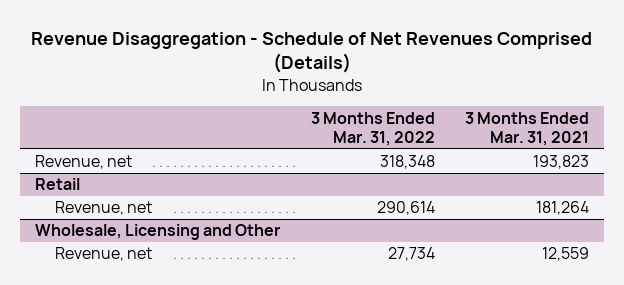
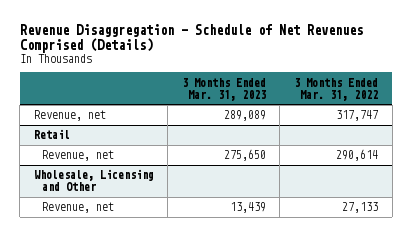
[464,111,589,146] 3 Months Ended Mar. 31, 2021 -> none
none -> [181,77,266,101] 3 Months Ended Mar. 31, 2023
[379,155,435,170] 318,348 -> [336,110,379,122] 317,747
[387,247,435,262] 27,734 -> [342,202,379,214] 27,133

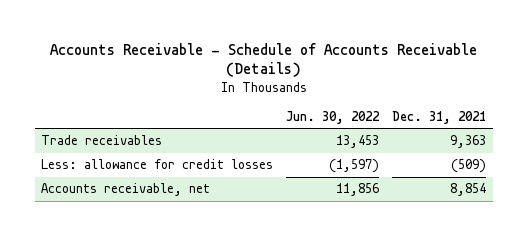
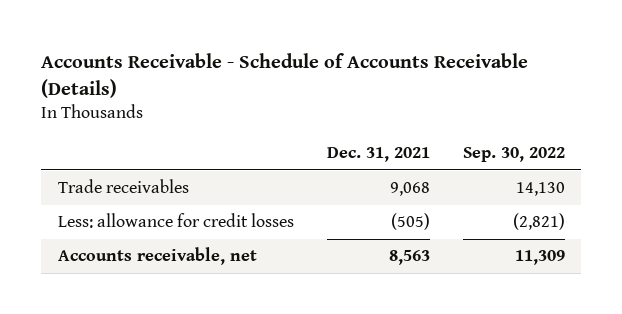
[286,110,381,124] Jun. 30, 2022 -> none
none -> [462,147,565,163] Sep. 30, 2022
[450,135,487,149] 9,363 -> [389,182,430,197] 9,068
[451,159,487,174] (509) -> [390,213,430,231] (505)
[450,183,487,197] 8,854 -> [388,250,430,266] 8,563

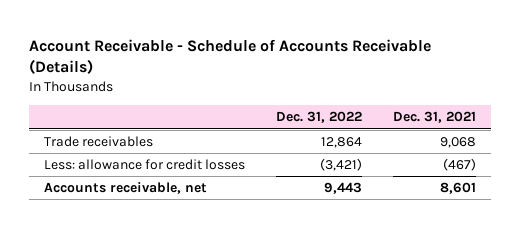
[41,53,529,99] Accounts Receivable - Schedule of Accounts Receivable (Details) -> [29,38,432,75] Account Receivable - Schedule of Accounts Receivable (Details)
[462,147,565,163] Sep. 30, 2022 -> none
none -> [276,111,363,124] Dec. 31, 2022
[390,213,430,231] (505) -> [442,158,476,172] (467)
[388,250,430,266] 8,563 -> [439,182,476,195] 8,601

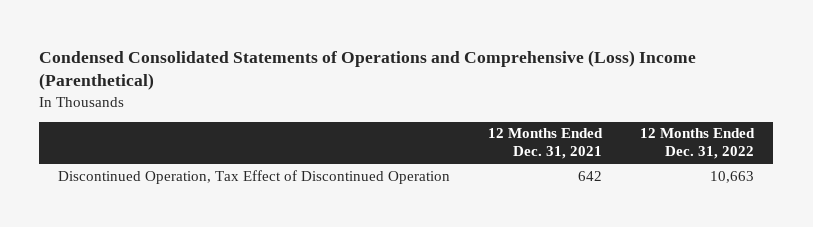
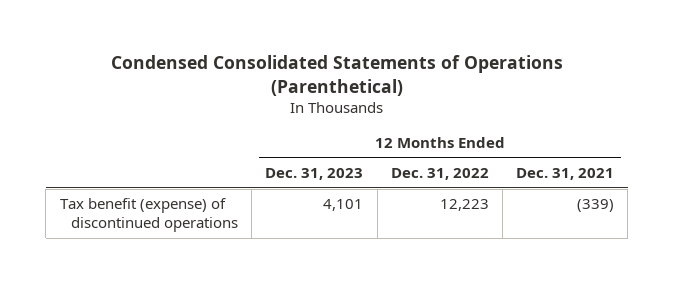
[39,49,697,91] Condensed Consolidated Statements of Operations and Comprehensive (Loss) Income (Parenthetical) -> [110,55,563,96] Condensed Consolidated Statements of Operations (Parenthetical)
none -> [265,168,364,181] Dec. 31, 2023
[58,169,451,184] Discontinued Operation, Tax Effect of Discontinued Operation -> [59,198,239,233] Tax benefit (expense) of discontinued operations
[578,170,603,181] 642 -> [577,199,615,213] (339)
[710,170,755,183] 10,663 -> [439,199,489,212] 12,223

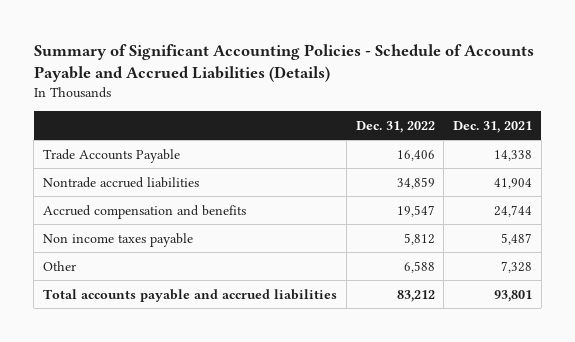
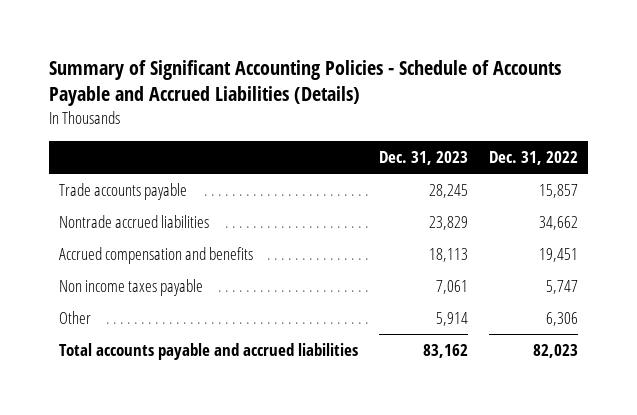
[453,120,533,133] Dec. 31, 2021 -> none
none -> [378,151,468,166] Dec. 31, 2023
[42,148,180,163] Trade Accounts Payable -> [59,182,188,200] Trade accounts payable
[396,149,435,161] 16,406 -> [538,183,578,198] 15,857
[396,176,435,189] 34,859 -> [538,215,578,230] 34,662
[396,204,435,217] 19,547 -> [538,247,578,262] 19,451
[403,232,435,245] 5,812 -> [545,279,578,294] 5,747
[403,260,435,273] 6,588 -> [545,311,578,326] 6,306
[396,289,435,302] 83,212 -> [532,343,578,358] 82,023

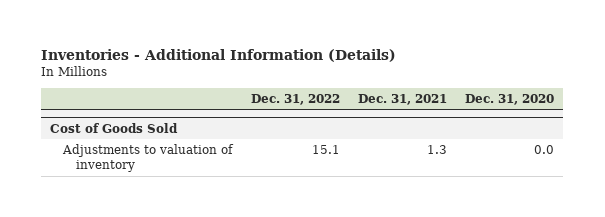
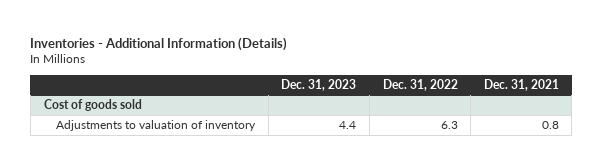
[465,94,555,106] Dec. 31, 2020 -> none
none -> [281,78,357,91] Dec. 31, 2023
[50,122,179,133] Cost of Goods Sold -> [43,98,142,111] Cost of goods sold
[311,144,340,154] 15.1 -> [440,120,458,129] 6.3
[426,144,447,154] 1.3 -> [541,120,559,129] 0.8

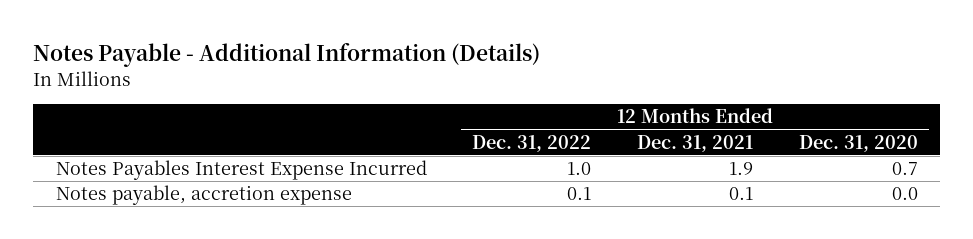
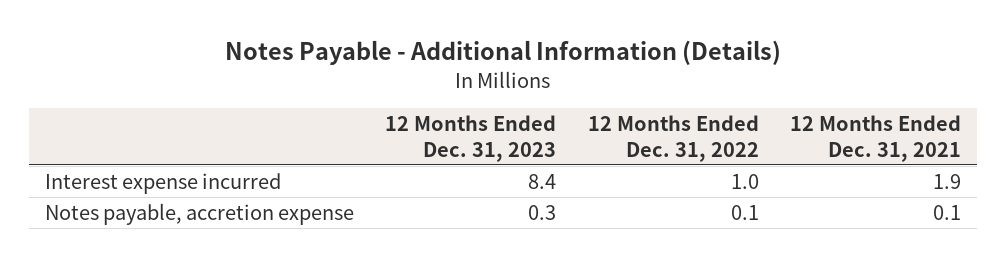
[798,134,918,152] Dec. 31, 2020 -> none
none -> [385,114,557,162] 12 Months Ended Dec. 31, 2023
[55,160,427,181] Notes Payables Interest Expense Incurred -> [44,172,281,194] Interest expense incurred

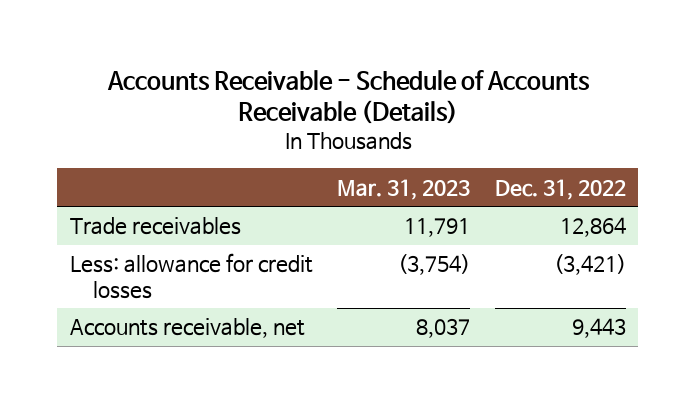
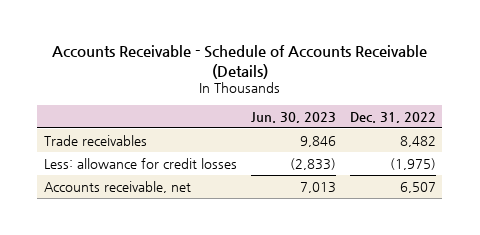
[337,178,471,200] Mar. 31, 2023 -> none
none -> [250,111,336,123] Jun. 30, 2023
[559,217,626,238] 12,864 -> [399,135,436,147] 8,482
[553,254,626,276] (3,421) -> [389,157,436,170] (1,975)
[571,318,626,339] 9,443 -> [399,181,436,193] 6,507

